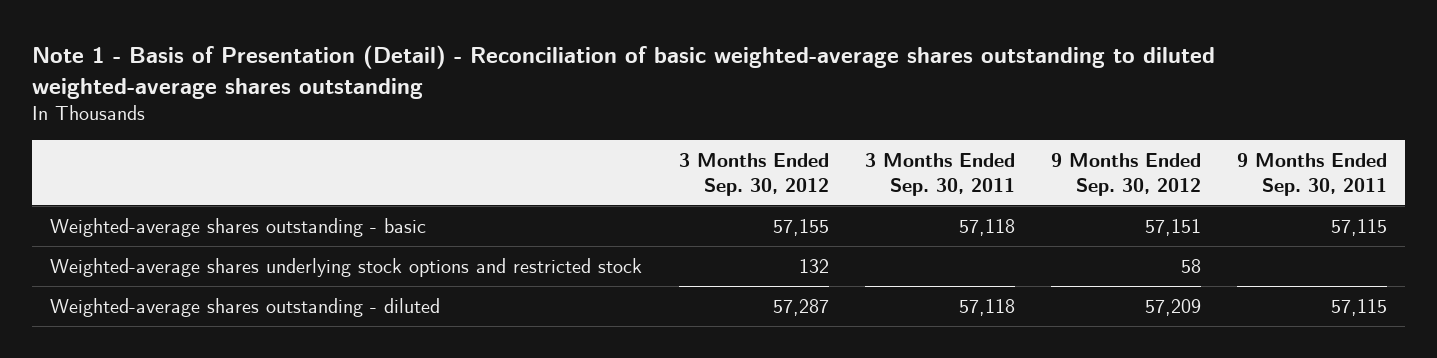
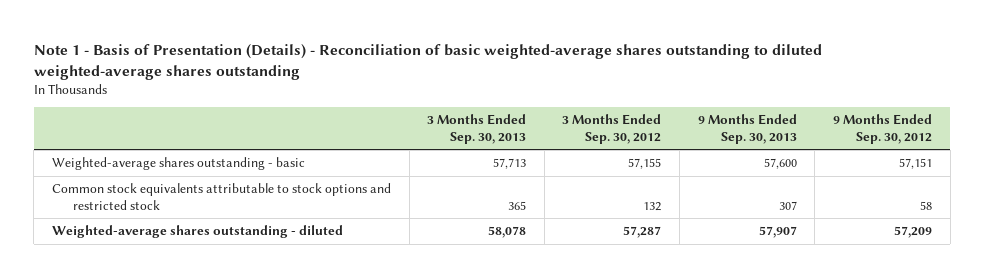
[32,45,1216,99] Note 1 - Basis of Presentation (Detail) - Reconciliation of basic weighted-average shares outstanding to diluted weighted-average shares outstanding -> [33,43,822,80] Note 1 - Basis of Presentation (Details) - Reconciliation of basic weighted-average shares outstanding to diluted weighted-average shares outstanding
[864,152,1015,196] 3 Months Ended Sep. 30, 2011 -> none
[1236,152,1387,196] 9 Months Ended Sep. 30, 2011 -> none
none -> [427,114,527,144] 3 Months Ended Sep. 30, 2013
none -> [697,114,797,144] 9 Months Ended Sep. 30, 2013
[50,257,643,277] Weighted-average shares underlying stock options and restricted stock -> [51,183,391,210] Common stock equivalents attributable to stock options and restricted stock

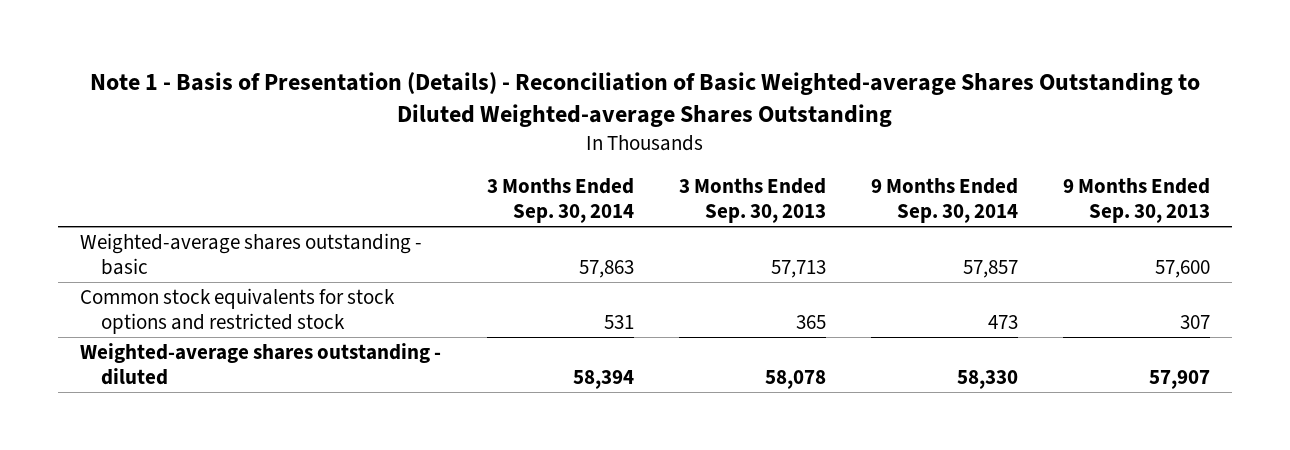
[33,43,822,80] Note 1 - Basis of Presentation (Details) - Reconciliation of basic weighted-average shares outstanding to diluted weighted-average shares outstanding -> [90,72,1201,128] Note 1 - Basis of Presentation (Details) - Reconciliation of Basic Weighted-average Shares Outstanding to Diluted Weighted-average Shares Outstanding
[562,114,662,144] 3 Months Ended Sep. 30, 2012 -> none
[832,114,932,144] 9 Months Ended Sep. 30, 2012 -> none
none -> [486,178,634,224] 3 Months Ended Sep. 30, 2014
none -> [870,178,1018,224] 9 Months Ended Sep. 30, 2014
[51,183,391,210] Common stock equivalents attributable to stock options and restricted stock -> [80,287,396,335] Common stock equivalents for stock options and restricted stock

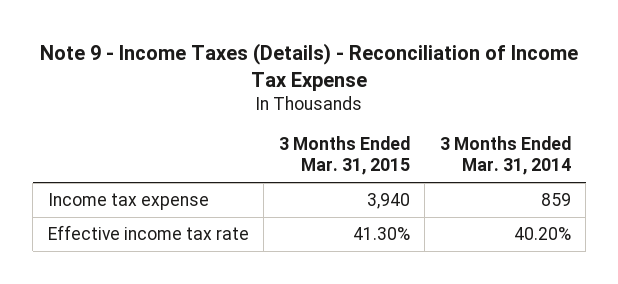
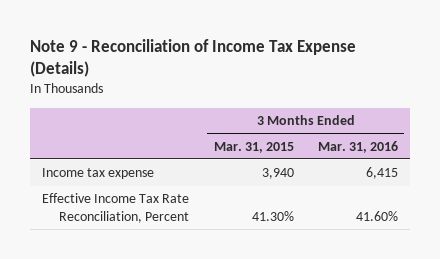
[40,42,579,91] Note 9 - Income Taxes (Details) - Reconciliation of Income Tax Expense -> [30,39,357,78] Note 9 - Reconciliation of Income Tax Expense (Details)
[439,136,571,176] 3 Months Ended Mar. 31, 2014 -> none
none -> [317,140,398,153] Mar. 31, 2016
[47,224,249,240] Effective income tax rate -> [42,193,190,223] Effective Income Tax Rate Reconciliation, Percent

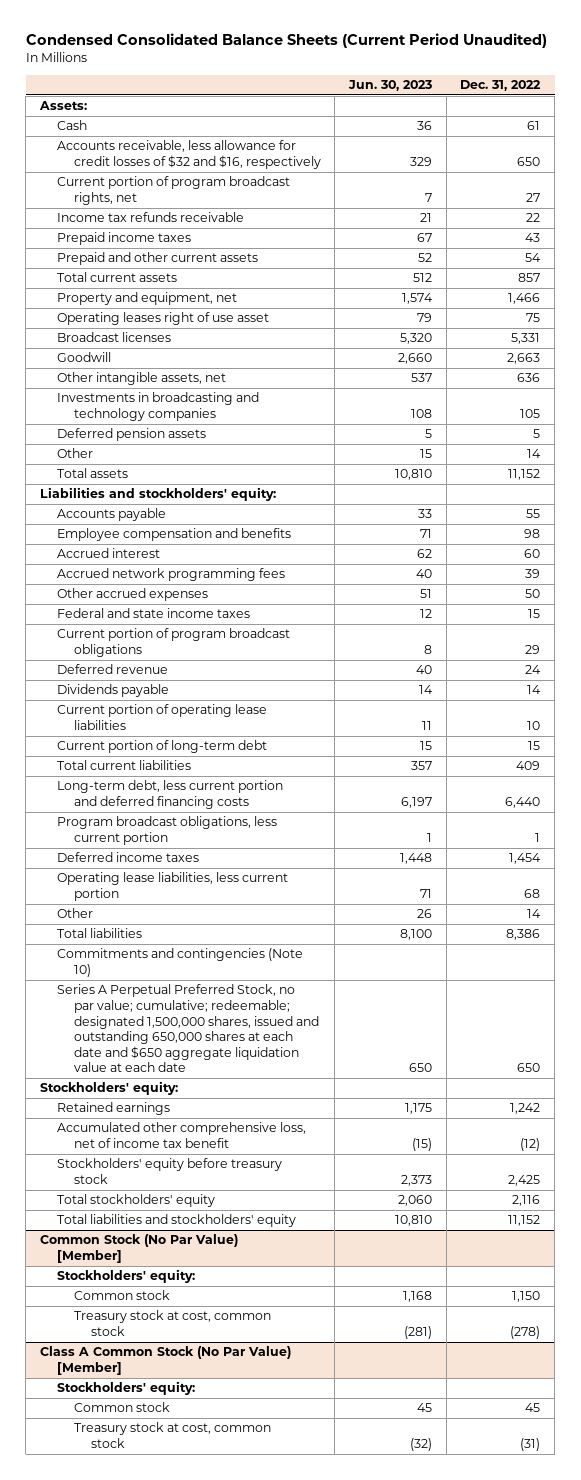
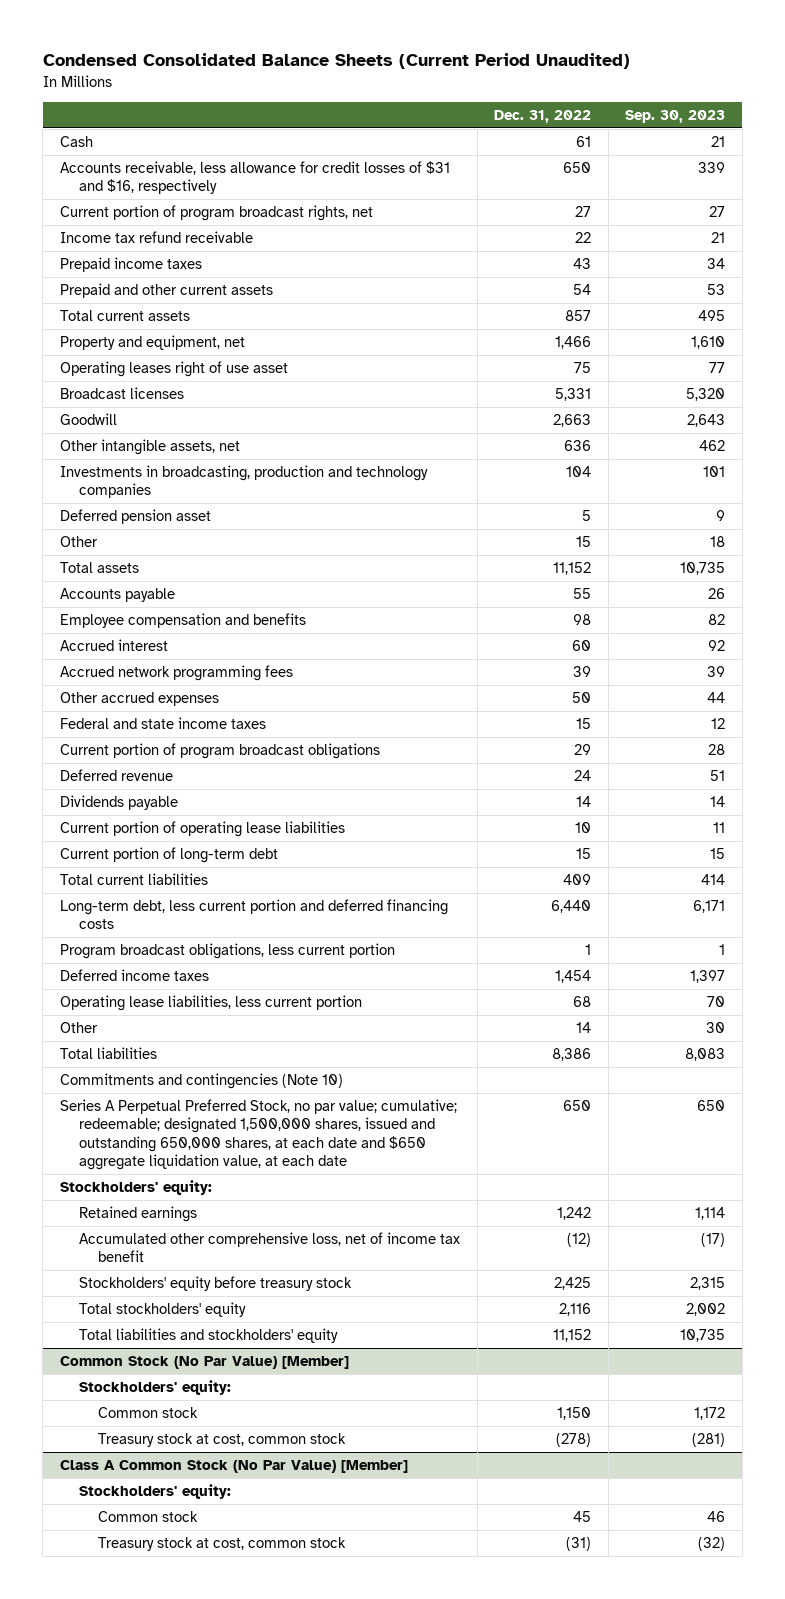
[348,80,433,92] Jun. 30, 2023 -> none
none -> [625,109,726,123] Sep. 30, 2023
[39,101,88,111] Assets: -> none
[56,140,321,170] Accounts receivable, less allowance for credit losses of $32 and $16, respectively -> [59,161,450,195] Accounts receivable, less allowance for credit losses of $31 and $16, respectively
[56,212,244,223] Income tax refunds receivable -> [59,231,253,244] Income tax refund receivable
[56,392,259,422] Investments in broadcasting and technology companies -> [59,465,428,499] Investments in broadcasting, production and technology companies
[520,409,541,419] 105 -> [566,466,592,478] 104
[56,428,206,442] Deferred pension assets -> [59,509,211,525] Deferred pension asset
[527,449,542,459] 14 -> [576,536,592,548] 15
[40,487,277,502] Liabilities and stockholders' equity: -> none
[56,984,319,1073] Series A Perpetual Preferred Stock, no par value; cumulative; redeemable; designated 1,500,000 shares, issued and outstanding 650,000 shares at each date and $650 aggregate liquidation value at each date -> [59,1099,457,1170] Series A Perpetual Preferred Stock, no par value; cumulative; redeemable; designated 1,500,000 shares, issued and outstanding 650,000 shares, at each date and $650 aggregate liquidation value, at each date

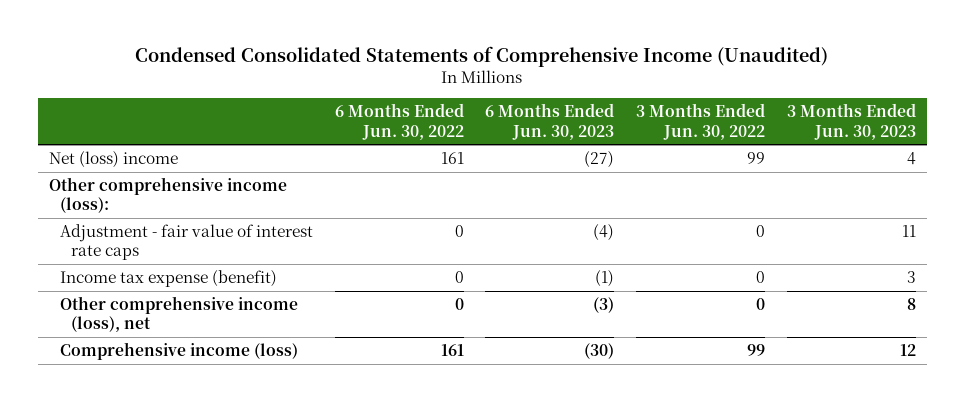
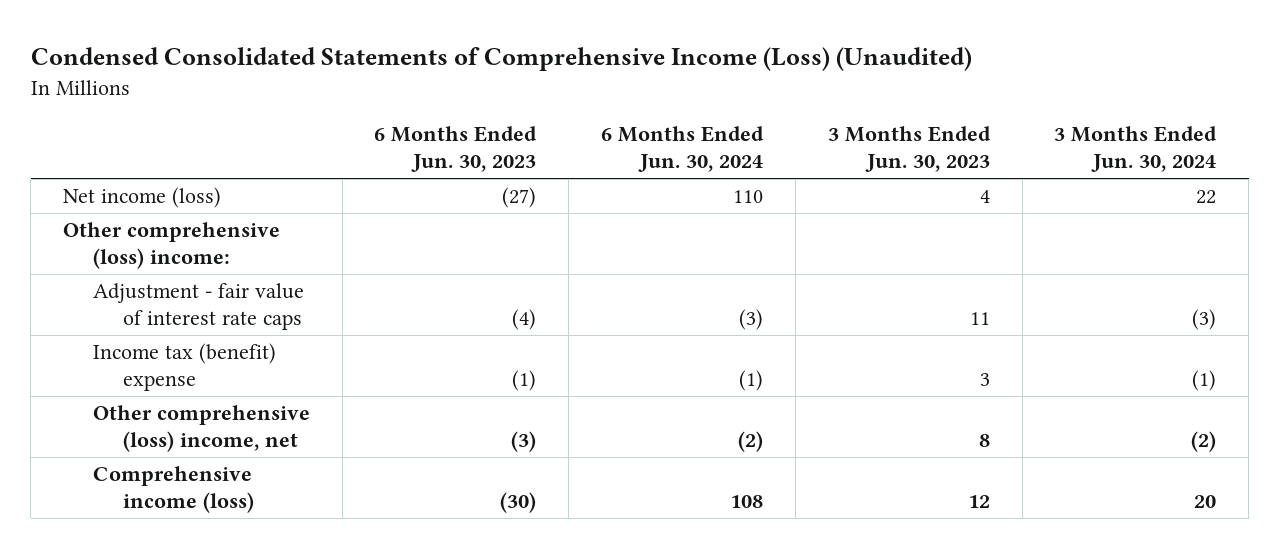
[135,45,829,67] Condensed Consolidated Statements of Comprehensive Income (Unaudited) -> [30,47,972,72] Condensed Consolidated Statements of Comprehensive Income (Loss) (Unaudited)
[334,103,464,140] 6 Months Ended Jun. 30, 2022 -> none
[636,103,766,140] 3 Months Ended Jun. 30, 2022 -> none
none -> [601,126,765,173] 6 Months Ended Jun. 30, 2024
none -> [1054,126,1218,173] 3 Months Ended Jun. 30, 2024
[48,151,178,169] Net (loss) income -> [62,186,221,208] Net income (loss)
[48,177,287,214] Other comprehensive income (loss): -> [62,221,280,270] Other comprehensive (loss) income:
[60,270,278,288] Income tax expense (benefit) -> [92,342,276,392] Income tax (benefit) expense
[60,296,299,333] Other comprehensive income (loss), net -> [92,404,310,453] Other comprehensive (loss) income, net

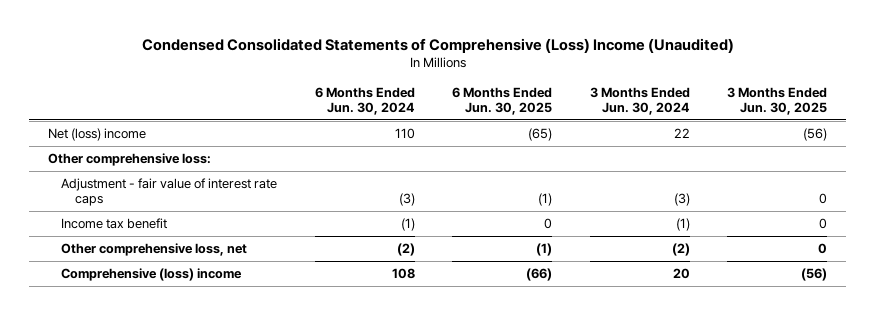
[30,47,972,72] Condensed Consolidated Statements of Comprehensive Income (Loss) (Unaudited) -> [141,37,734,53] Condensed Consolidated Statements of Comprehensive (Loss) Income (Unaudited)
[374,126,538,173] 6 Months Ended Jun. 30, 2023 -> none
[827,126,991,173] 3 Months Ended Jun. 30, 2023 -> none
none -> [452,87,553,116] 6 Months Ended Jun. 30, 2025
none -> [727,87,828,116] 3 Months Ended Jun. 30, 2025
[62,186,221,208] Net income (loss) -> [48,127,147,141] Net (loss) income
[62,221,280,270] Other comprehensive (loss) income: -> [48,152,212,166] Other comprehensive loss:
[92,342,276,392] Income tax (benefit) expense -> [61,217,168,229] Income tax benefit
[92,404,310,453] Other comprehensive (loss) income, net -> [61,242,248,256] Other comprehensive loss, net
[92,465,254,514] Comprehensive income (loss) -> [61,267,243,281] Comprehensive (loss) income

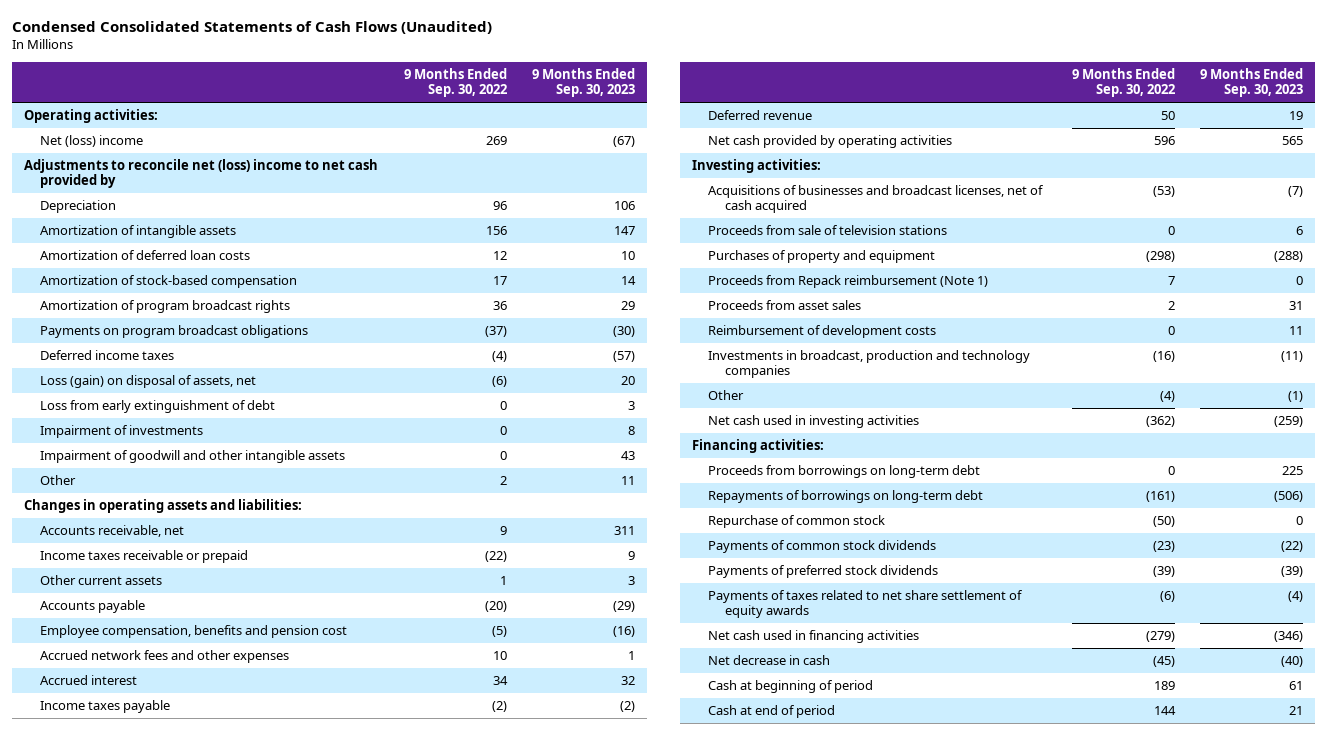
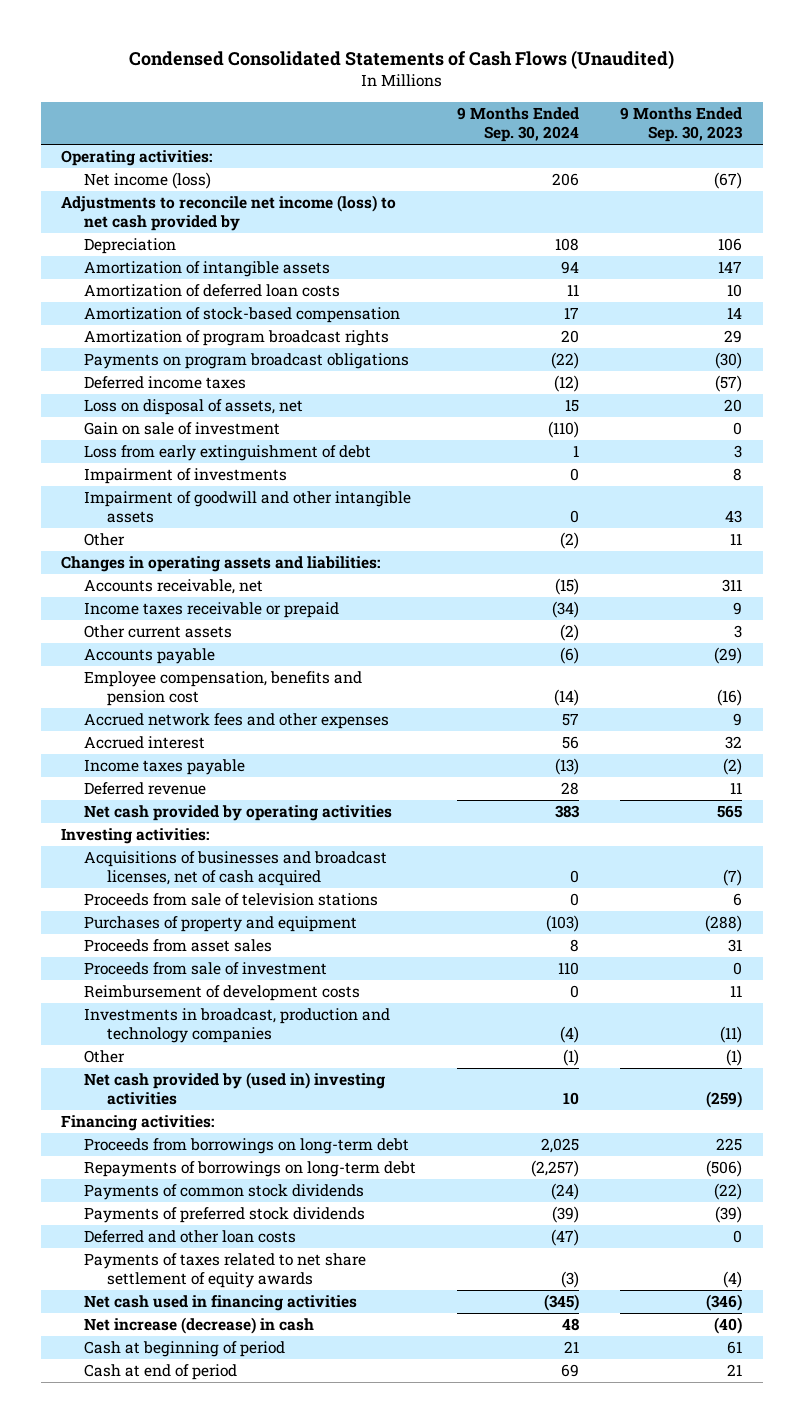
[403,68,507,98] 9 Months Ended Sep. 30, 2022 -> none
none -> [457,107,580,143] 9 Months Ended Sep. 30, 2024
[40,135,144,148] Net (loss) income -> [84,172,212,190] Net income (loss)
[24,159,379,189] Adjustments to reconcile net (loss) income to net cash provided by -> [61,195,397,232] Adjustments to reconcile net income (loss) to net cash provided by
[40,375,257,389] Loss (gain) on disposal of assets, net -> [84,399,304,416] Loss on disposal of assets, net
none -> [84,422,281,436] Gain on sale of investment
[627,651,635,661] 1 -> [733,713,743,727] 9
[1288,111,1303,121] 19 -> [730,782,743,795] 11
[708,275,989,289] Proceeds from Repack reimbursement (Note 1) -> none
none -> [84,962,328,976] Proceeds from sale of investment
[708,415,920,429] Net cash used in investing activities -> [84,1072,386,1106] Net cash provided by (used in) investing activities
[708,515,886,529] Repurchase of common stock -> none
none -> [84,1230,297,1244] Deferred and other loan costs
[708,655,831,666] Net decrease in cash -> [84,1317,315,1335] Net increase (decrease) in cash

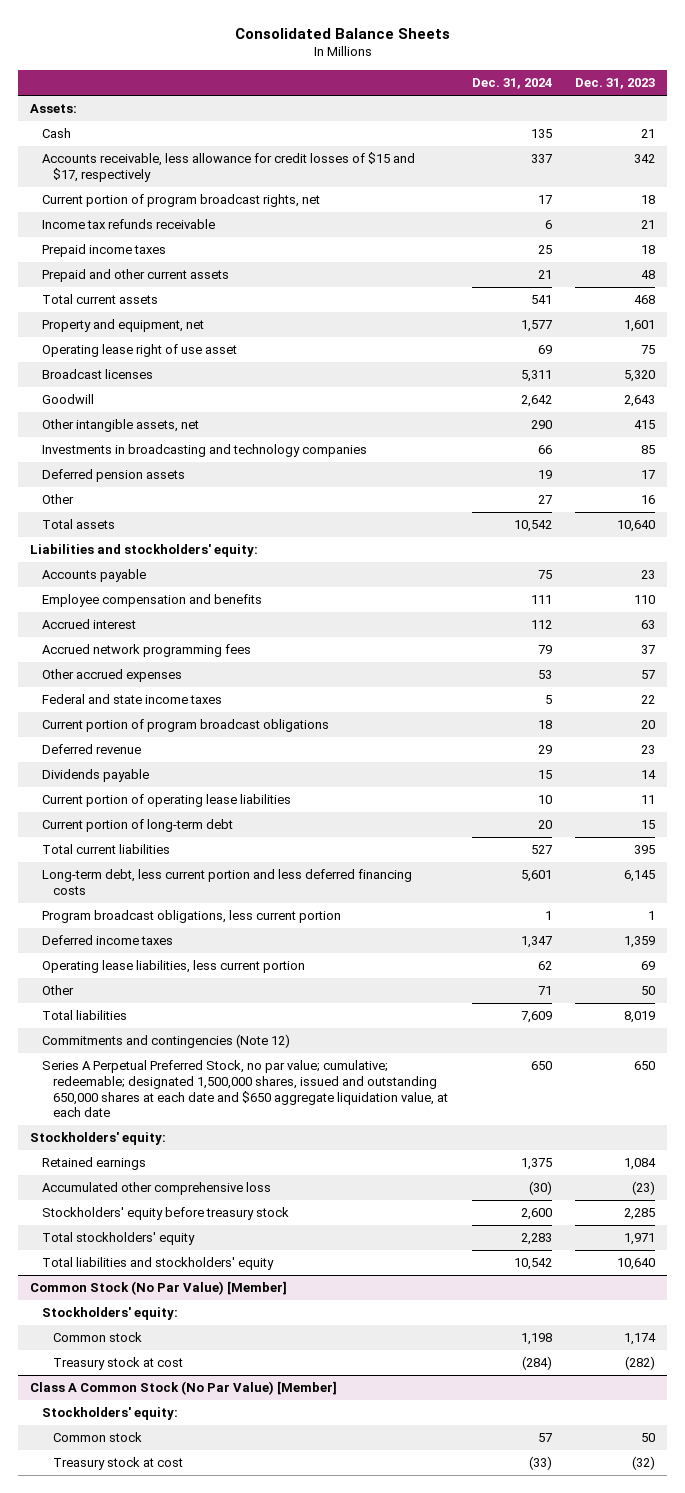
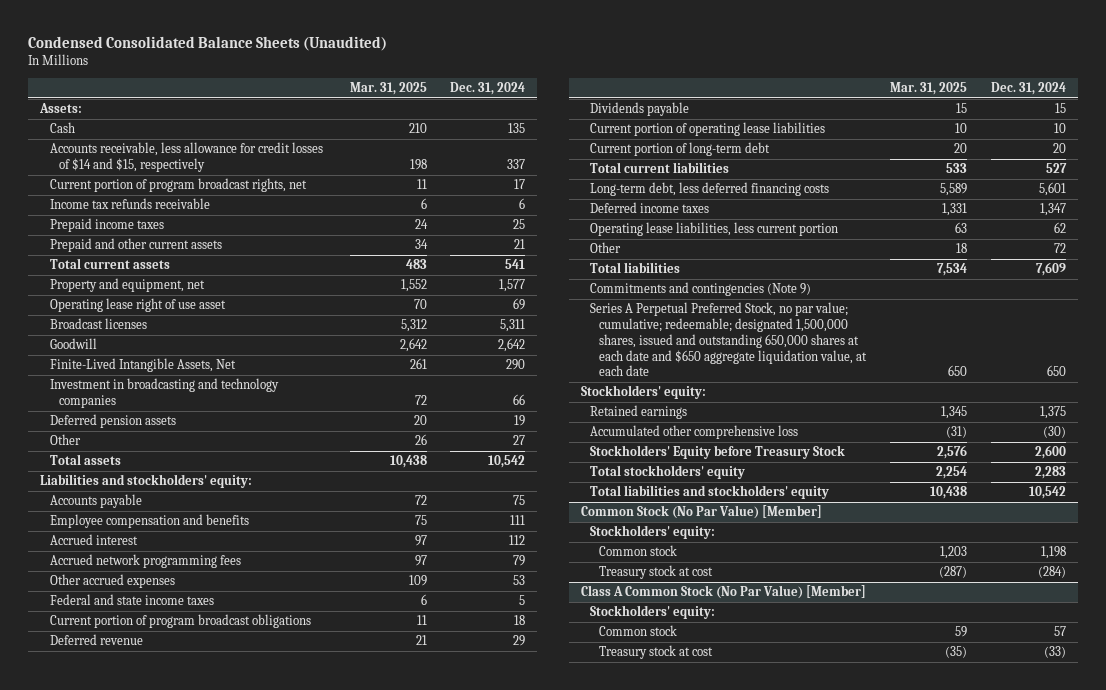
[234,27,450,39] Consolidated Balance Sheets -> [28,36,388,52] Condensed Consolidated Balance Sheets (Unaudited)
[575,77,656,89] Dec. 31, 2023 -> none
none -> [349,82,427,96] Mar. 31, 2025
[41,152,415,182] Accounts receivable, less allowance for credit losses of $15 and $17, respectively -> [49,142,323,173] Accounts receivable, less allowance for credit losses of $14 and $15, respectively
[41,419,199,433] Other intangible assets, net -> [49,358,236,373] Finite-Lived Intangible Assets, Net
[41,444,367,458] Investments in broadcasting and technology companies -> [49,378,279,409] Investment in broadcasting and technology companies
[41,910,341,924] Program broadcast obligations, less current portion -> none
[41,869,412,895] Long-term debt, less current portion and less deferred financing costs -> [590,182,830,197] Long-term debt, less deferred financing costs
[537,986,552,996] 71 -> [1053,243,1066,254] 72
[41,1034,290,1049] Commitments and contingencies (Note 12) -> [590,282,812,297] Commitments and contingencies (Note 9)
[41,1207,289,1221] Stockholders' equity before treasury stock -> [590,445,846,460] Stockholders' Equity before Treasury Stock

